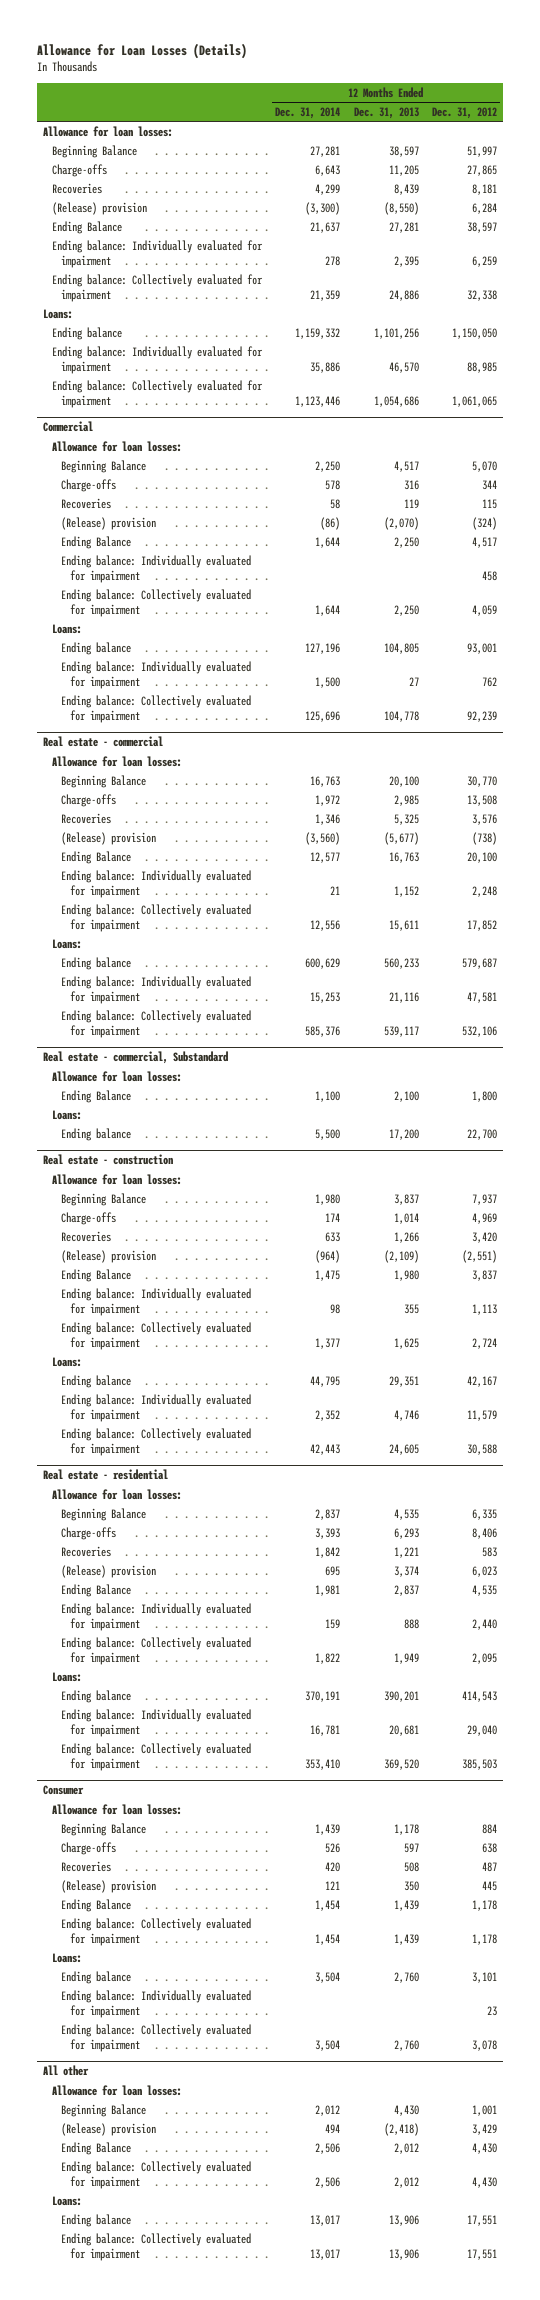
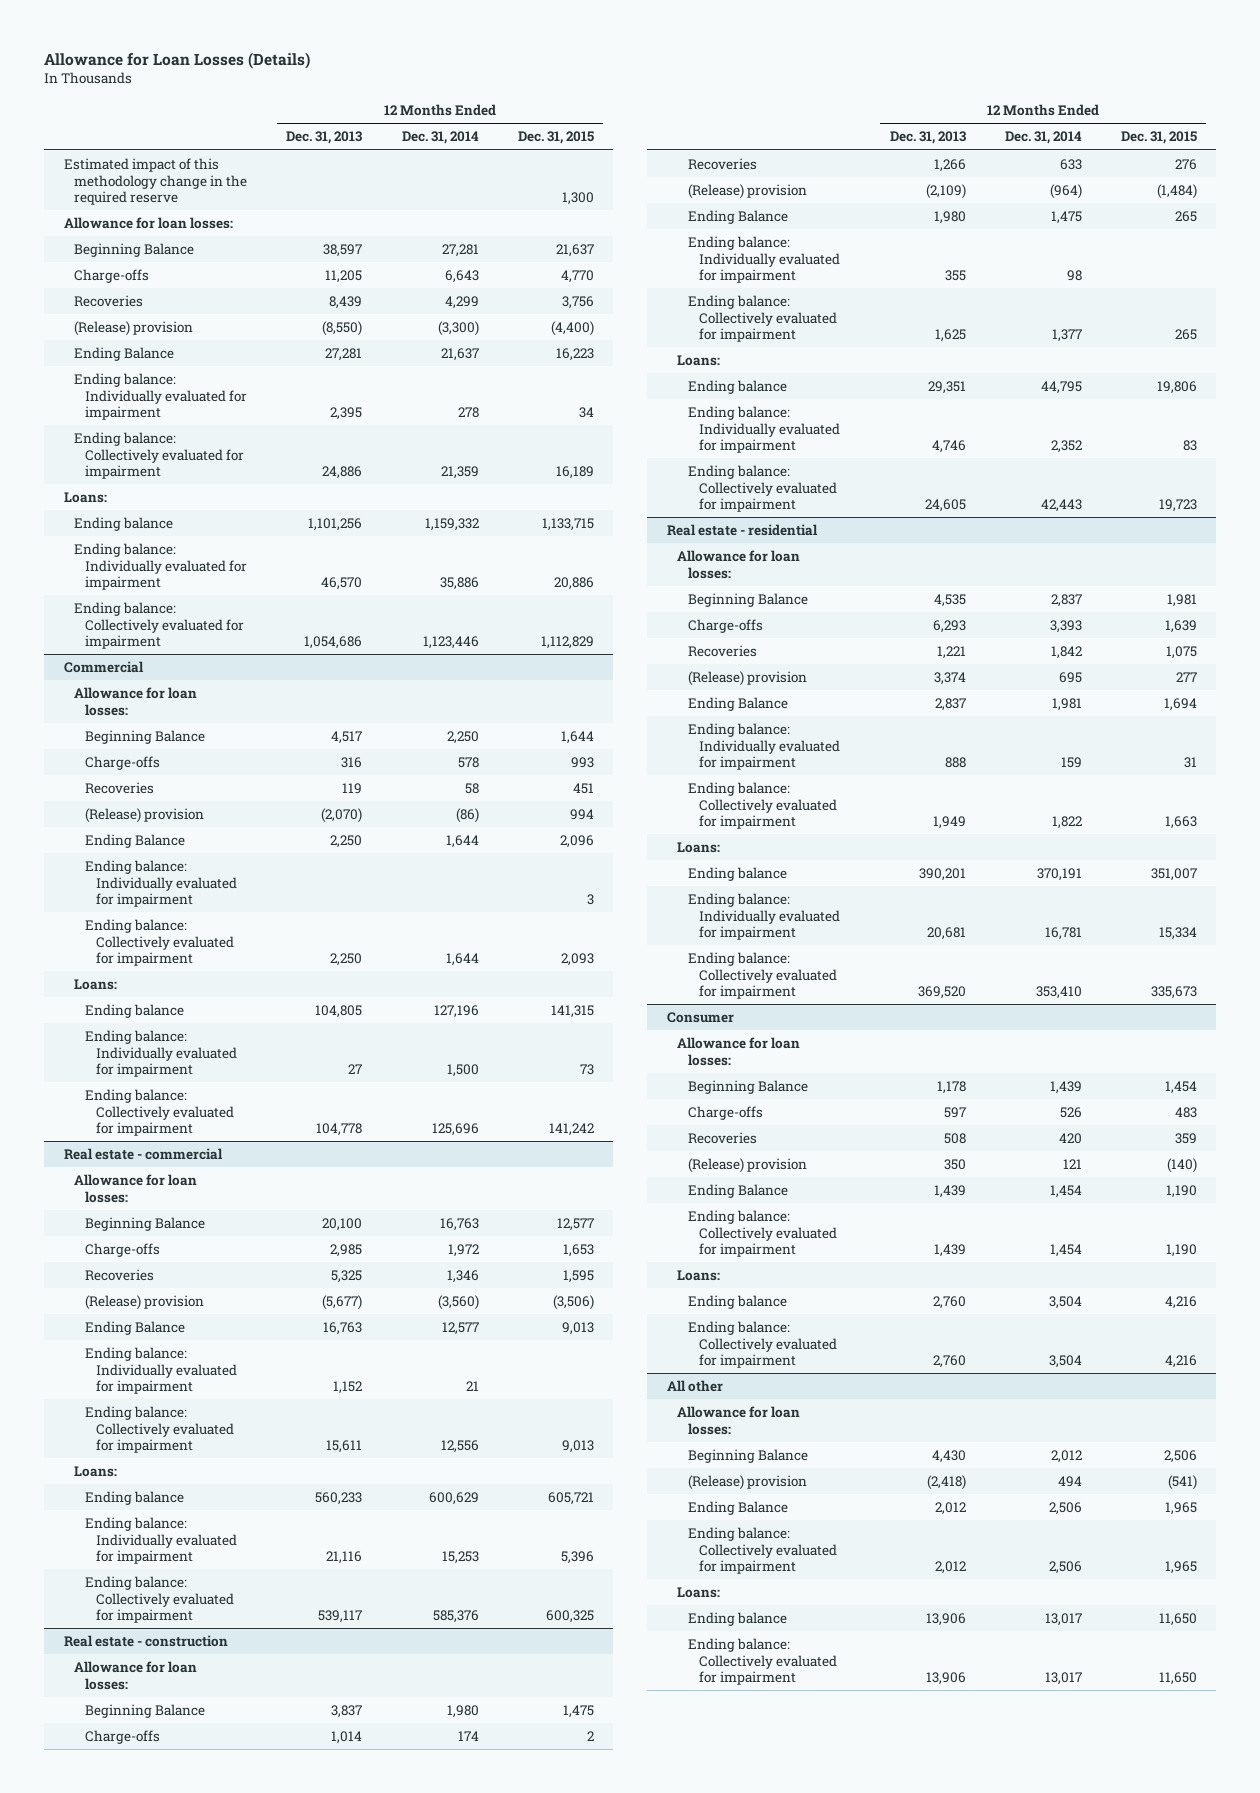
[431,106,497,119] Dec. 31, 2012 -> none
none -> [517,131,594,145] Dec. 31, 2015
none -> [63,158,248,205] Estimated impact of this methodology change in the required reserve
[43,1051,229,1065] Real estate - commercial, Substandard -> none
[52,1070,183,1082] Allowance for loan losses: -> none
[61,1089,132,1103] Ending Balance -> none
[52,1109,83,1120] Loans: -> none
[61,1127,132,1141] Ending balance -> none
[61,1989,252,2018] Ending balance: Individually evaluated for impairment -> none

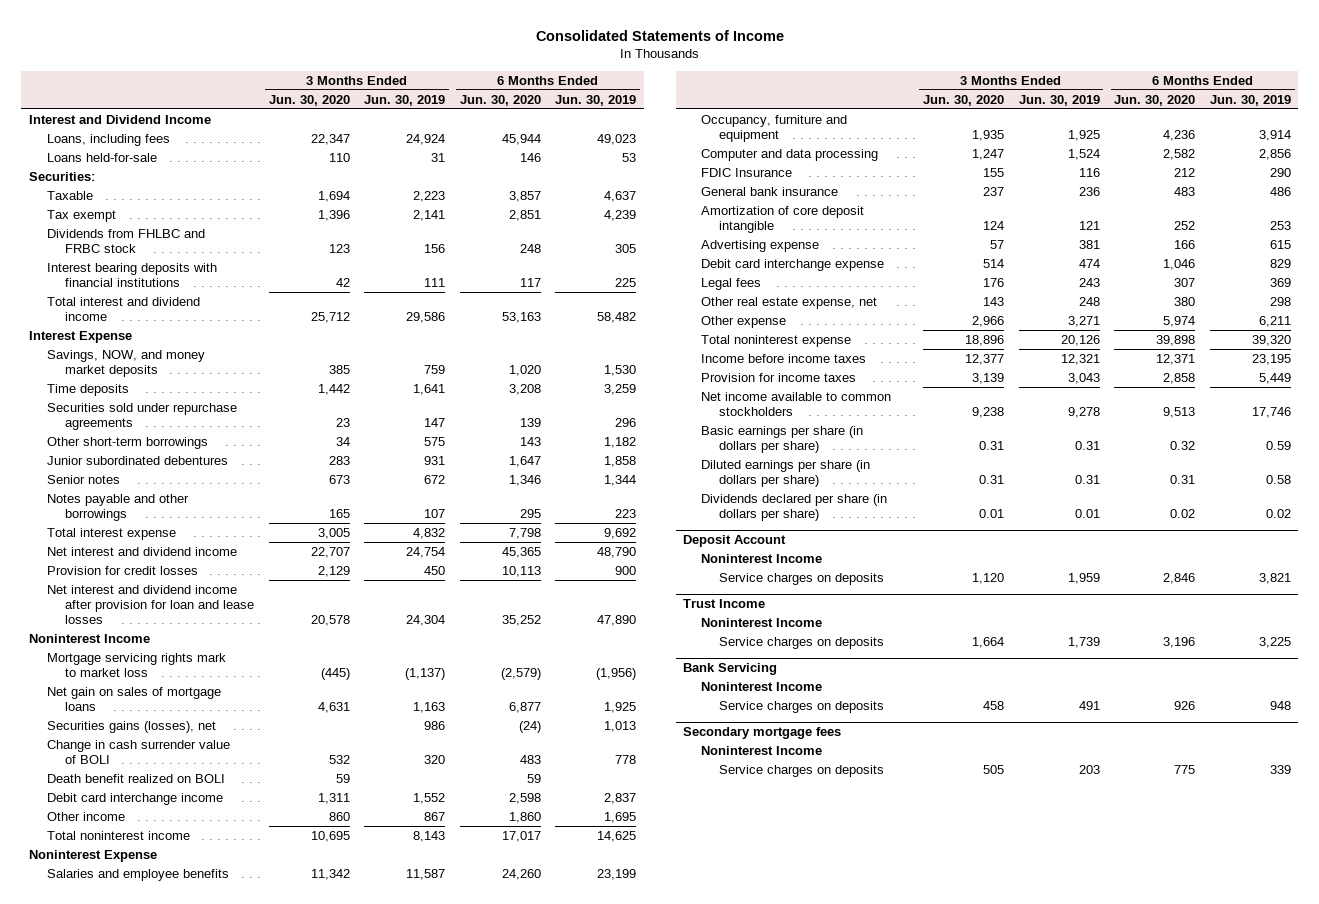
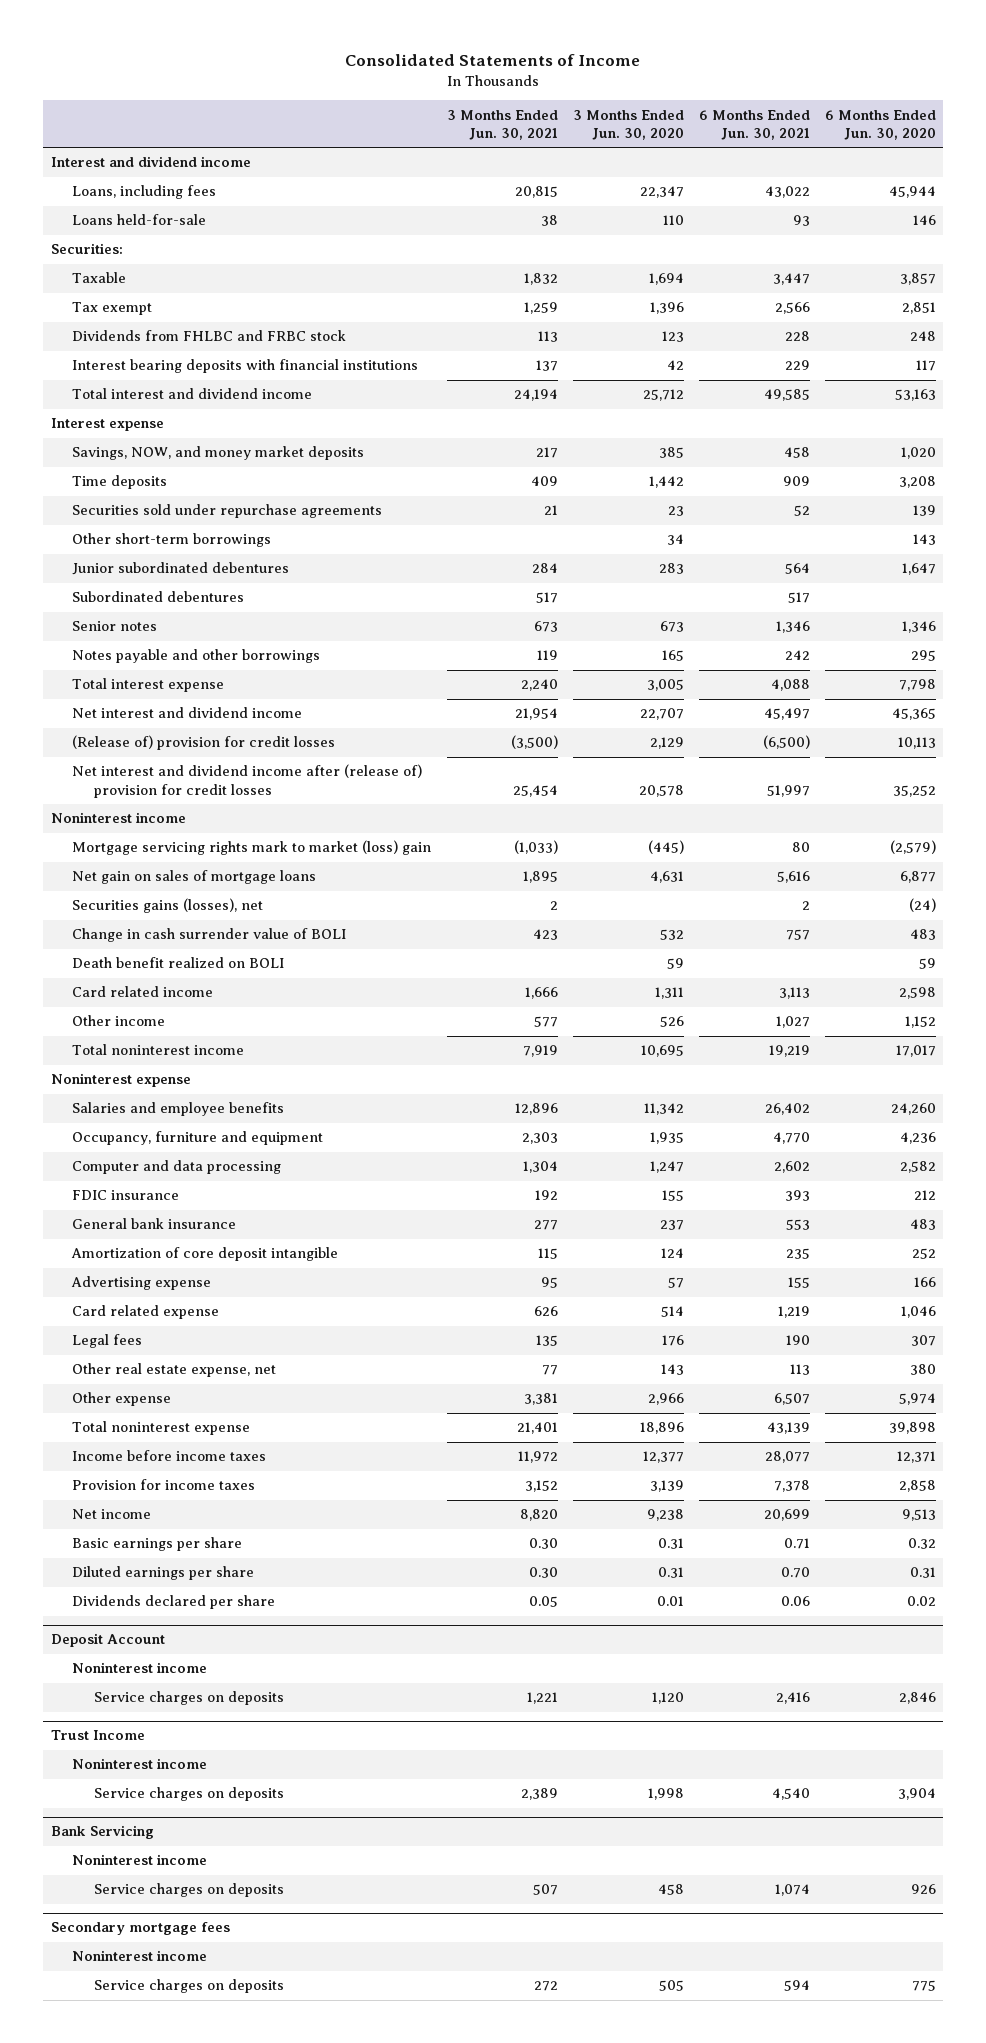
[364,94,446,106] Jun. 30, 2019 -> none
[555,94,637,106] Jun. 30, 2019 -> none
none -> [446,109,558,141] 3 Months Ended Jun. 30, 2021
none -> [698,109,810,141] 6 Months Ended Jun. 30, 2021
[28,114,211,124] Interest and Dividend Income -> [50,156,251,168] Interest and dividend income
[28,330,132,343] Interest Expense -> [50,418,164,432] Interest expense
none -> [72,591,245,603] Subordinated debentures
[46,565,198,575] Provision for credit losses -> [72,735,336,751] (Release of) provision for credit losses
[46,584,255,625] Net interest and dividend income after provision for loan and lease losses -> [72,764,423,798] Net interest and dividend income after (release of) provision for credit losses
[28,633,150,643] Noninterest Income -> [50,812,186,824] Noninterest income
[46,652,226,678] Mortgage servicing rights mark to market loss -> [72,840,432,856] Mortgage servicing rights mark to market (loss) gain
[46,792,223,805] Debit card interchange income -> [72,986,214,998] Card related income
[328,811,350,821] 860 -> [659,1016,684,1028] 526
[508,811,541,823] 1,860 -> [904,1016,936,1029] 1,152
[28,849,157,862] Noninterest Expense -> [50,1073,191,1088] Noninterest expense
[701,167,793,177] FDIC Insurance -> [72,1190,180,1201] FDIC insurance
[701,258,885,271] Debit card interchange expense -> [72,1305,220,1320] Card related expense
[701,391,892,417] Net income available to common stockholders -> [72,1509,152,1520] Net income
[701,425,864,454] Basic earnings per share (in dollars per share) -> [72,1537,243,1552] Basic earnings per share
[701,459,871,488] Diluted earnings per share (in dollars per share) -> [72,1566,255,1581] Diluted earnings per share
[701,493,888,522] Dividends declared per share (in dollars per share) -> [72,1595,276,1610] Dividends declared per share
[701,553,823,563] Noninterest Income -> [72,1662,208,1674] Noninterest income
[701,617,823,627] Noninterest Income -> [72,1758,208,1770] Noninterest income
[972,636,1005,648] 1,664 -> [647,1788,684,1801] 1,998
[1163,636,1196,648] 3,196 -> [897,1788,936,1801] 3,904
[701,681,823,691] Noninterest Income -> [72,1854,208,1866] Noninterest income
[701,745,823,755] Noninterest Income -> [72,1950,208,1962] Noninterest income

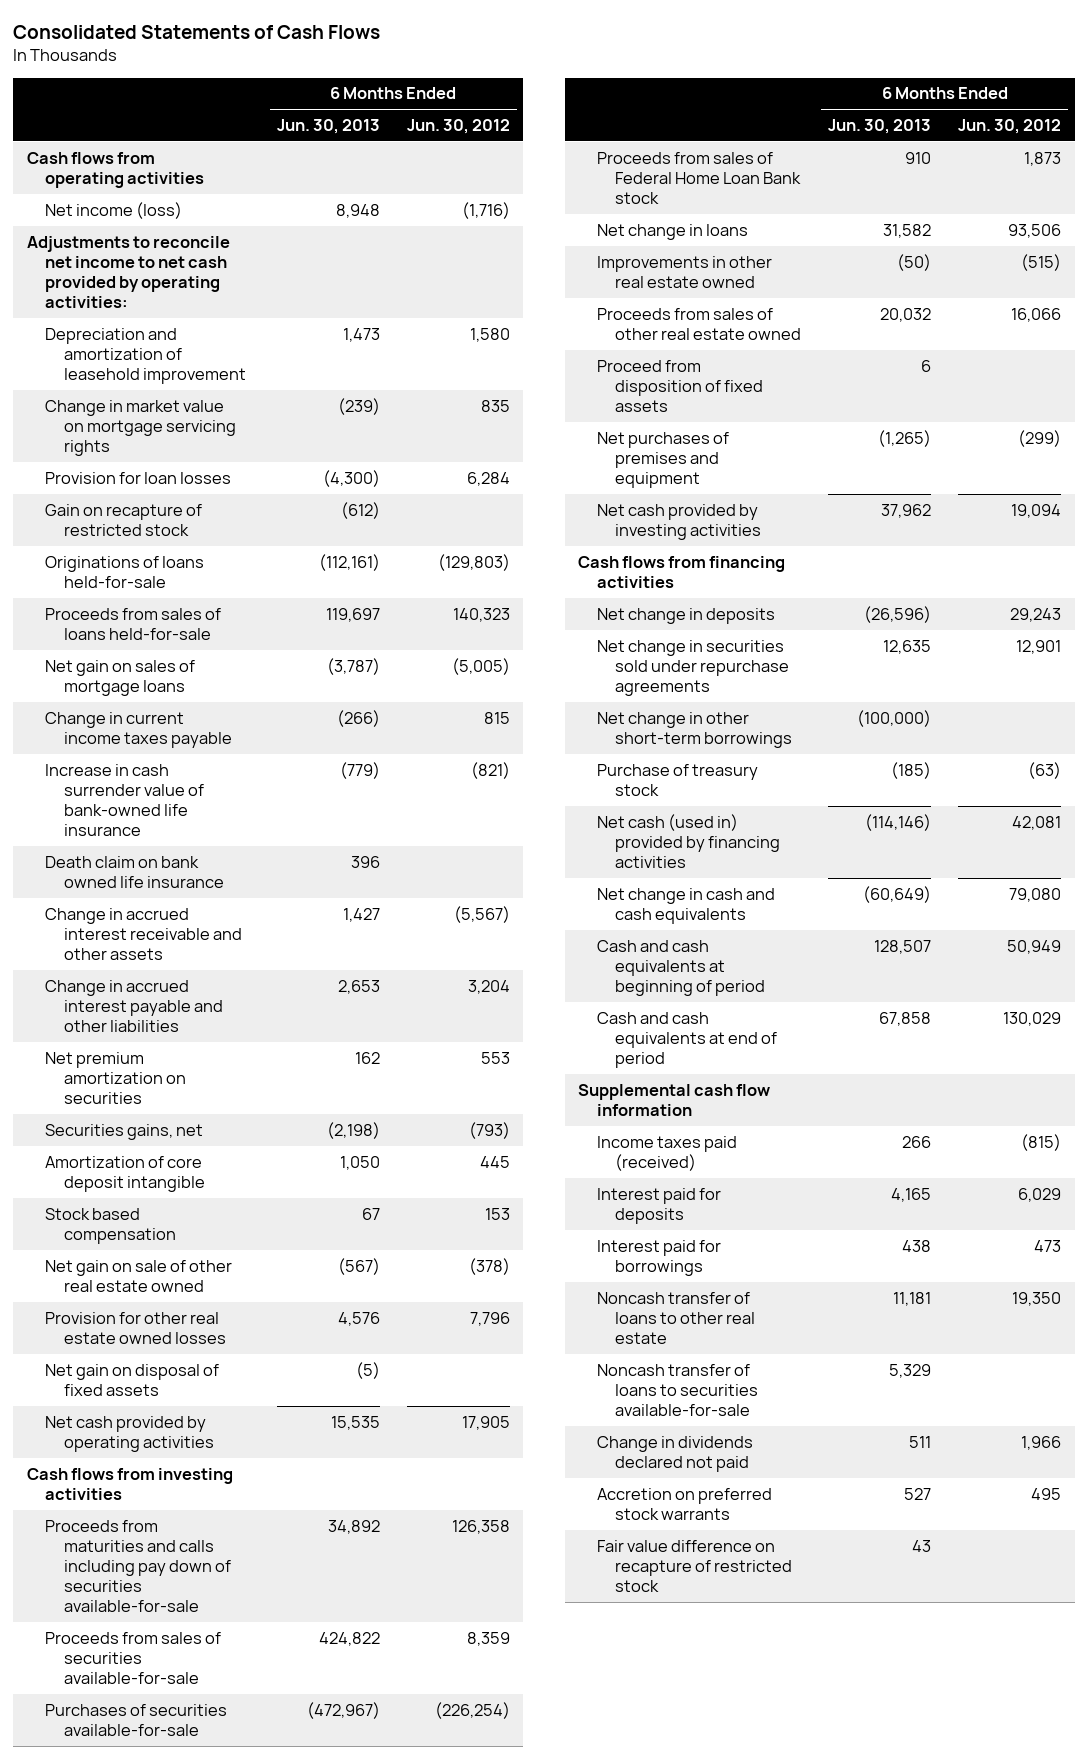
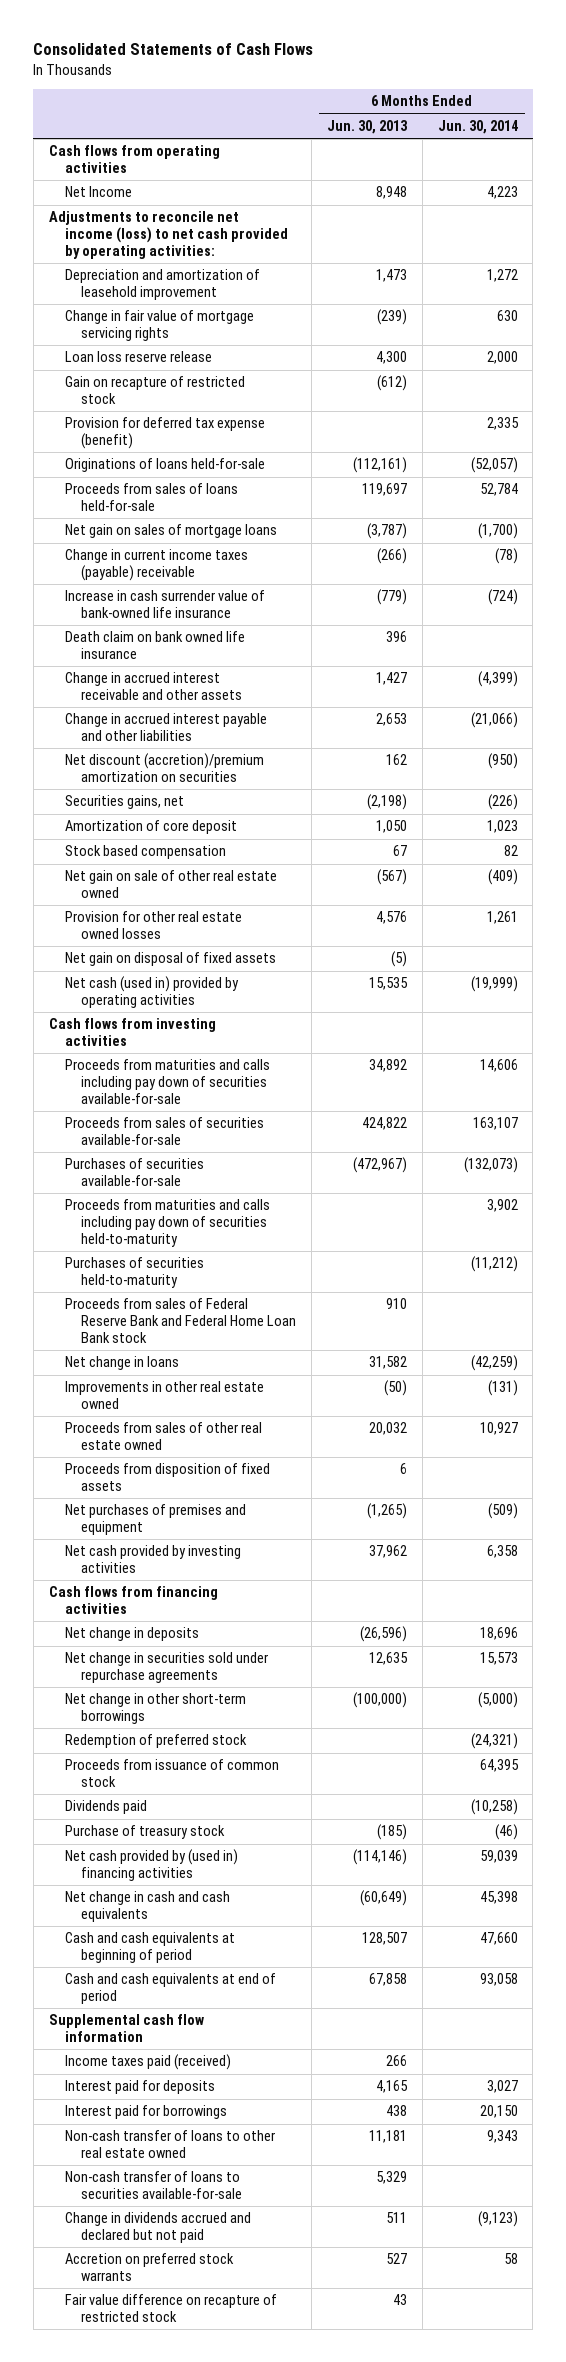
[406,118,510,134] Jun. 30, 2012 -> none
none -> [437,120,518,135] Jun. 30, 2014
[45,201,183,219] Net income (loss) -> [65,186,133,198] Net Income
[26,235,230,309] Adjustments to reconcile net income to net cash provided by operating activities: -> [48,211,289,259] Adjustments to reconcile net income (loss) to net cash provided by operating activities:
[45,399,236,457] Change in market value on mortgage servicing rights -> [65,310,255,342] Change in fair value of mortgage servicing rights
[45,471,232,484] Provision for loan losses -> [65,351,213,363] Loan loss reserve release
[322,469,380,487] (4,300) -> [376,351,408,365] 4,300
none -> [65,417,266,450] Provision for deferred tax expense (benefit)
[45,711,232,748] Change in current income taxes payable -> [65,549,249,582] Change in current income taxes (payable) receivable
[45,1051,186,1105] Net premium amortization on securities -> [65,753,265,783] Net discount (accretion)/premium amortization on securities
[45,1155,205,1192] Amortization of core deposit intangible -> [65,820,238,835] Amortization of core deposit
[45,1415,214,1452] Net cash provided by operating activities -> [65,976,240,1009] Net cash (used in) provided by operating activities
none -> [65,1199,271,1247] Proceeds from maturities and calls including pay down of securities held-to-maturity
none -> [65,1257,205,1289] Purchases of securities held-to-maturity
[596,151,801,205] Proceeds from sales of Federal Home Loan Bank stock -> [65,1298,297,1343] Proceeds from sales of Federal Reserve Bank and Federal Home Loan Bank stock
[596,359,763,413] Proceed from disposition of fixed assets -> [65,1463,271,1492] Proceeds from disposition of fixed assets
none -> [65,1734,248,1749] Redemption of preferred stock
none -> [65,1759,280,1788] Proceeds from issuance of common stock
none -> [65,1800,148,1815] Dividends paid
[596,813,780,869] Net cash (used in) provided by financing activities -> [65,1849,239,1882] Net cash provided by (used in) financing activities
[596,1291,755,1345] Noncash transfer of loans to other real estate -> [65,2130,276,2159] Non-cash transfer of loans to other real estate owned
[596,1363,758,1417] Noncash transfer of loans to securities available-for-sale -> [65,2171,243,2200] Non-cash transfer of loans to securities available-for-sale
[596,1435,753,1472] Change in dividends declared not paid -> [65,2212,252,2244] Change in dividends accrued and declared but not paid

